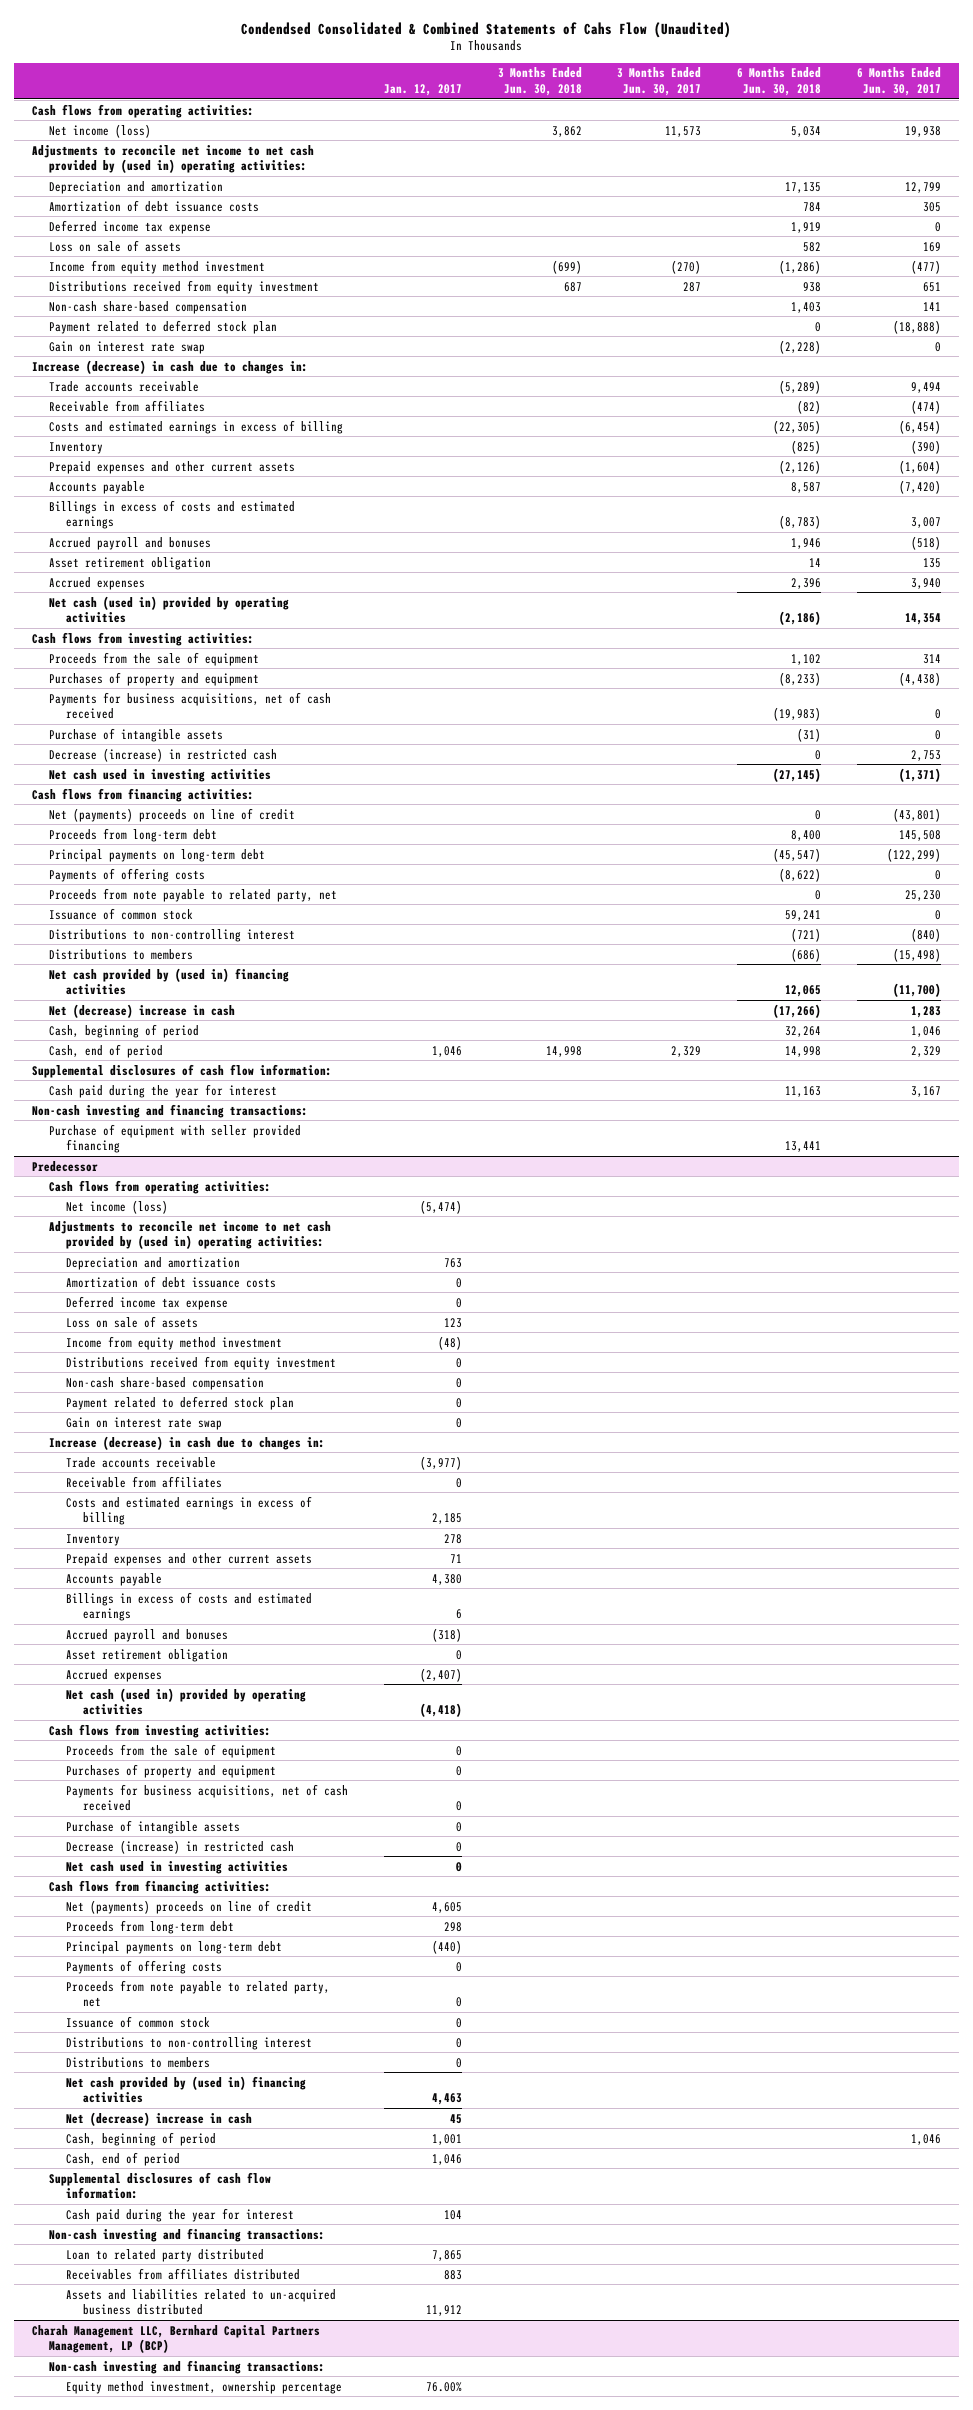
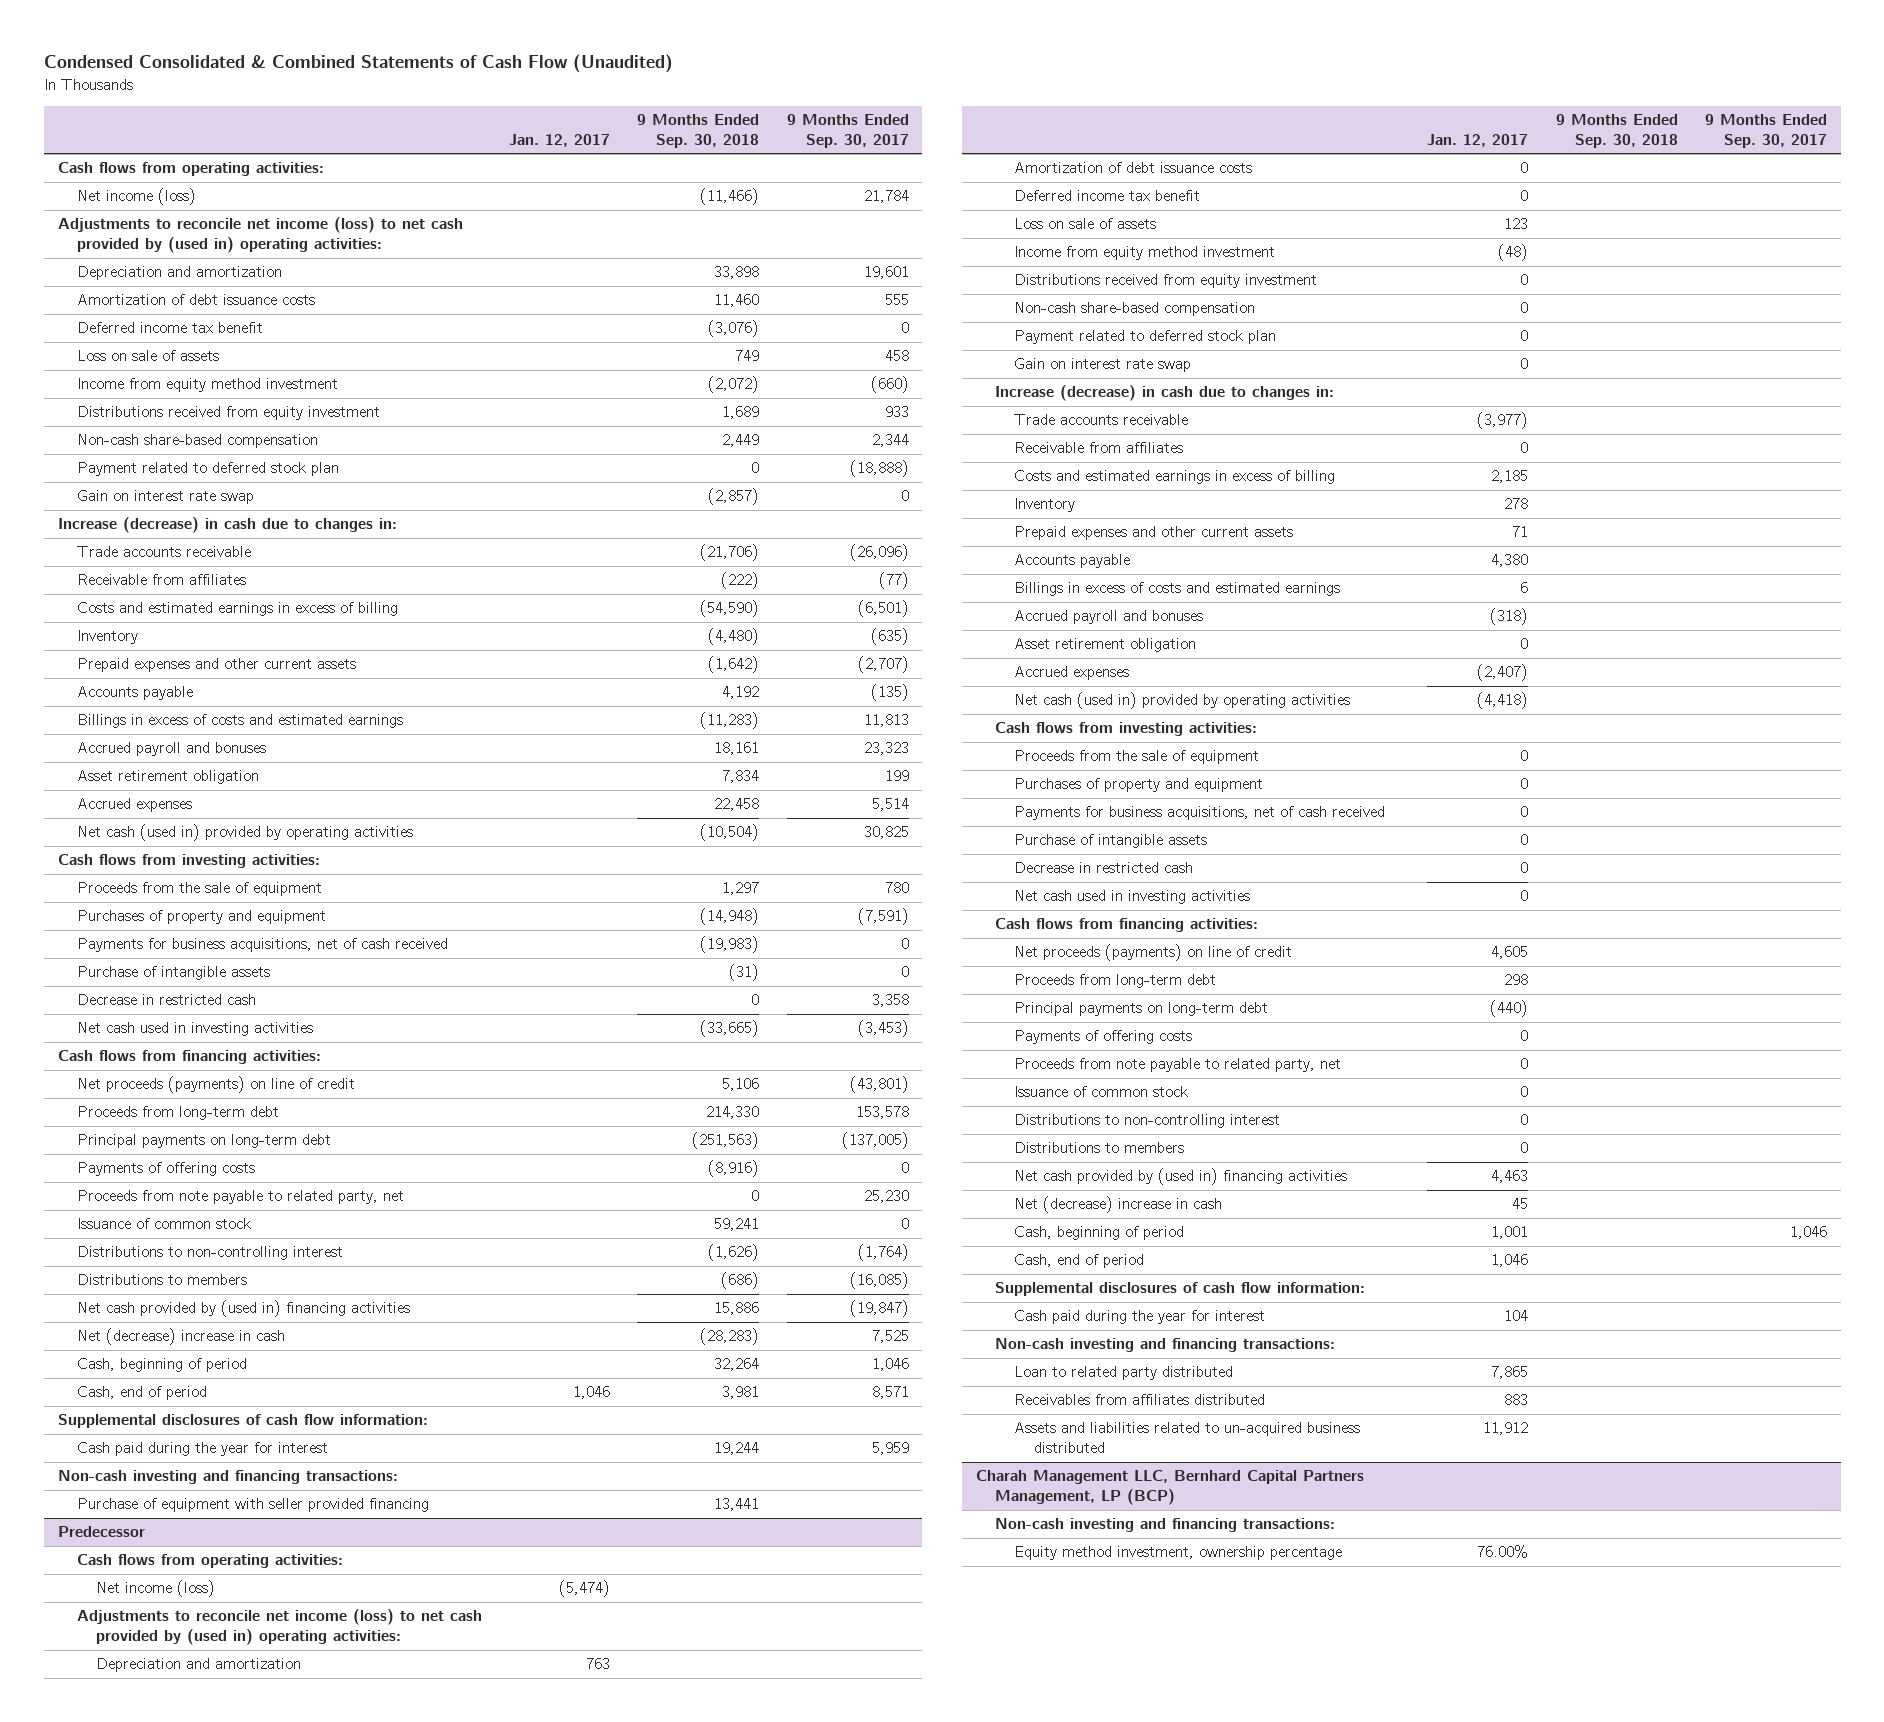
[241,21,732,38] Condendsed Consolidated & Combined Statements of Cahs Flow (Unaudited) -> [43,54,673,74] Condensed Consolidated & Combined Statements of Cash Flow (Unaudited)
[497,67,582,96] 3 Months Ended Jun. 30, 2018 -> none
[617,67,702,96] 3 Months Ended Jun. 30, 2017 -> none
[737,67,822,96] 6 Months Ended Jun. 30, 2018 -> none
[856,67,941,96] 6 Months Ended Jun. 30, 2017 -> none
none -> [637,113,760,148] 9 Months Ended Sep. 30, 2018
none -> [786,113,909,148] 9 Months Ended Sep. 30, 2017
[32,144,315,174] Adjustments to reconcile net income to net cash provided by (used in) operating activities: -> [57,217,463,254] Adjustments to reconcile net income (loss) to net cash provided by (used in) operating activities:
[48,219,211,234] Deferred income tax expense -> [76,322,263,334] Deferred income tax benefit
[48,747,277,762] Decrease (increase) in restricted cash -> [76,994,256,1006] Decrease in restricted cash
[48,807,295,822] Net (payments) proceeds on line of credit -> [76,1076,355,1094] Net proceeds (payments) on line of credit
[48,1220,331,1250] Adjustments to reconcile net income to net cash provided by (used in) operating activities: -> [76,1609,482,1646] Adjustments to reconcile net income (loss) to net cash provided by (used in) operating activities:
[65,1295,228,1310] Deferred income tax expense -> [1014,190,1201,202] Deferred income tax benefit
[65,1839,294,1854] Decrease (increase) in restricted cash -> [1014,862,1194,874] Decrease in restricted cash
[65,1899,312,1914] Net (payments) proceeds on line of credit -> [1014,944,1293,962] Net proceeds (payments) on line of credit

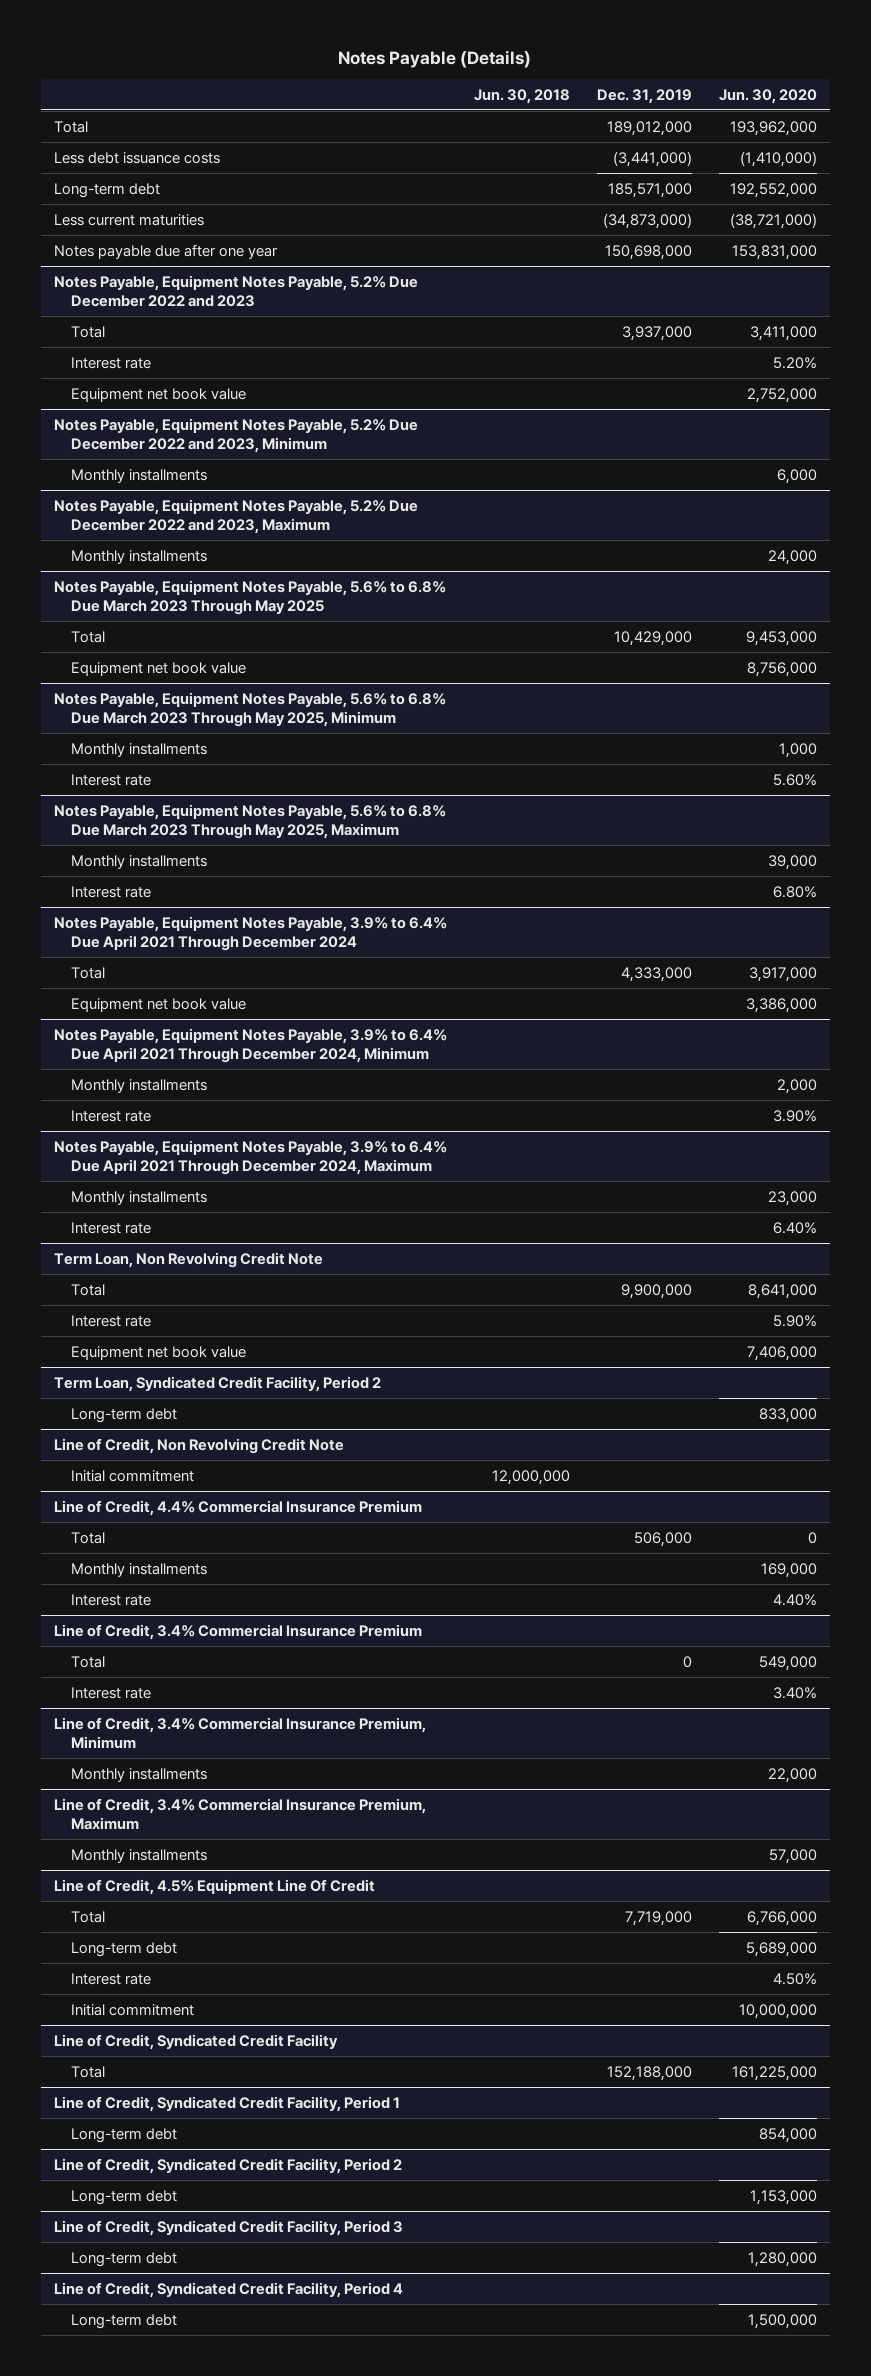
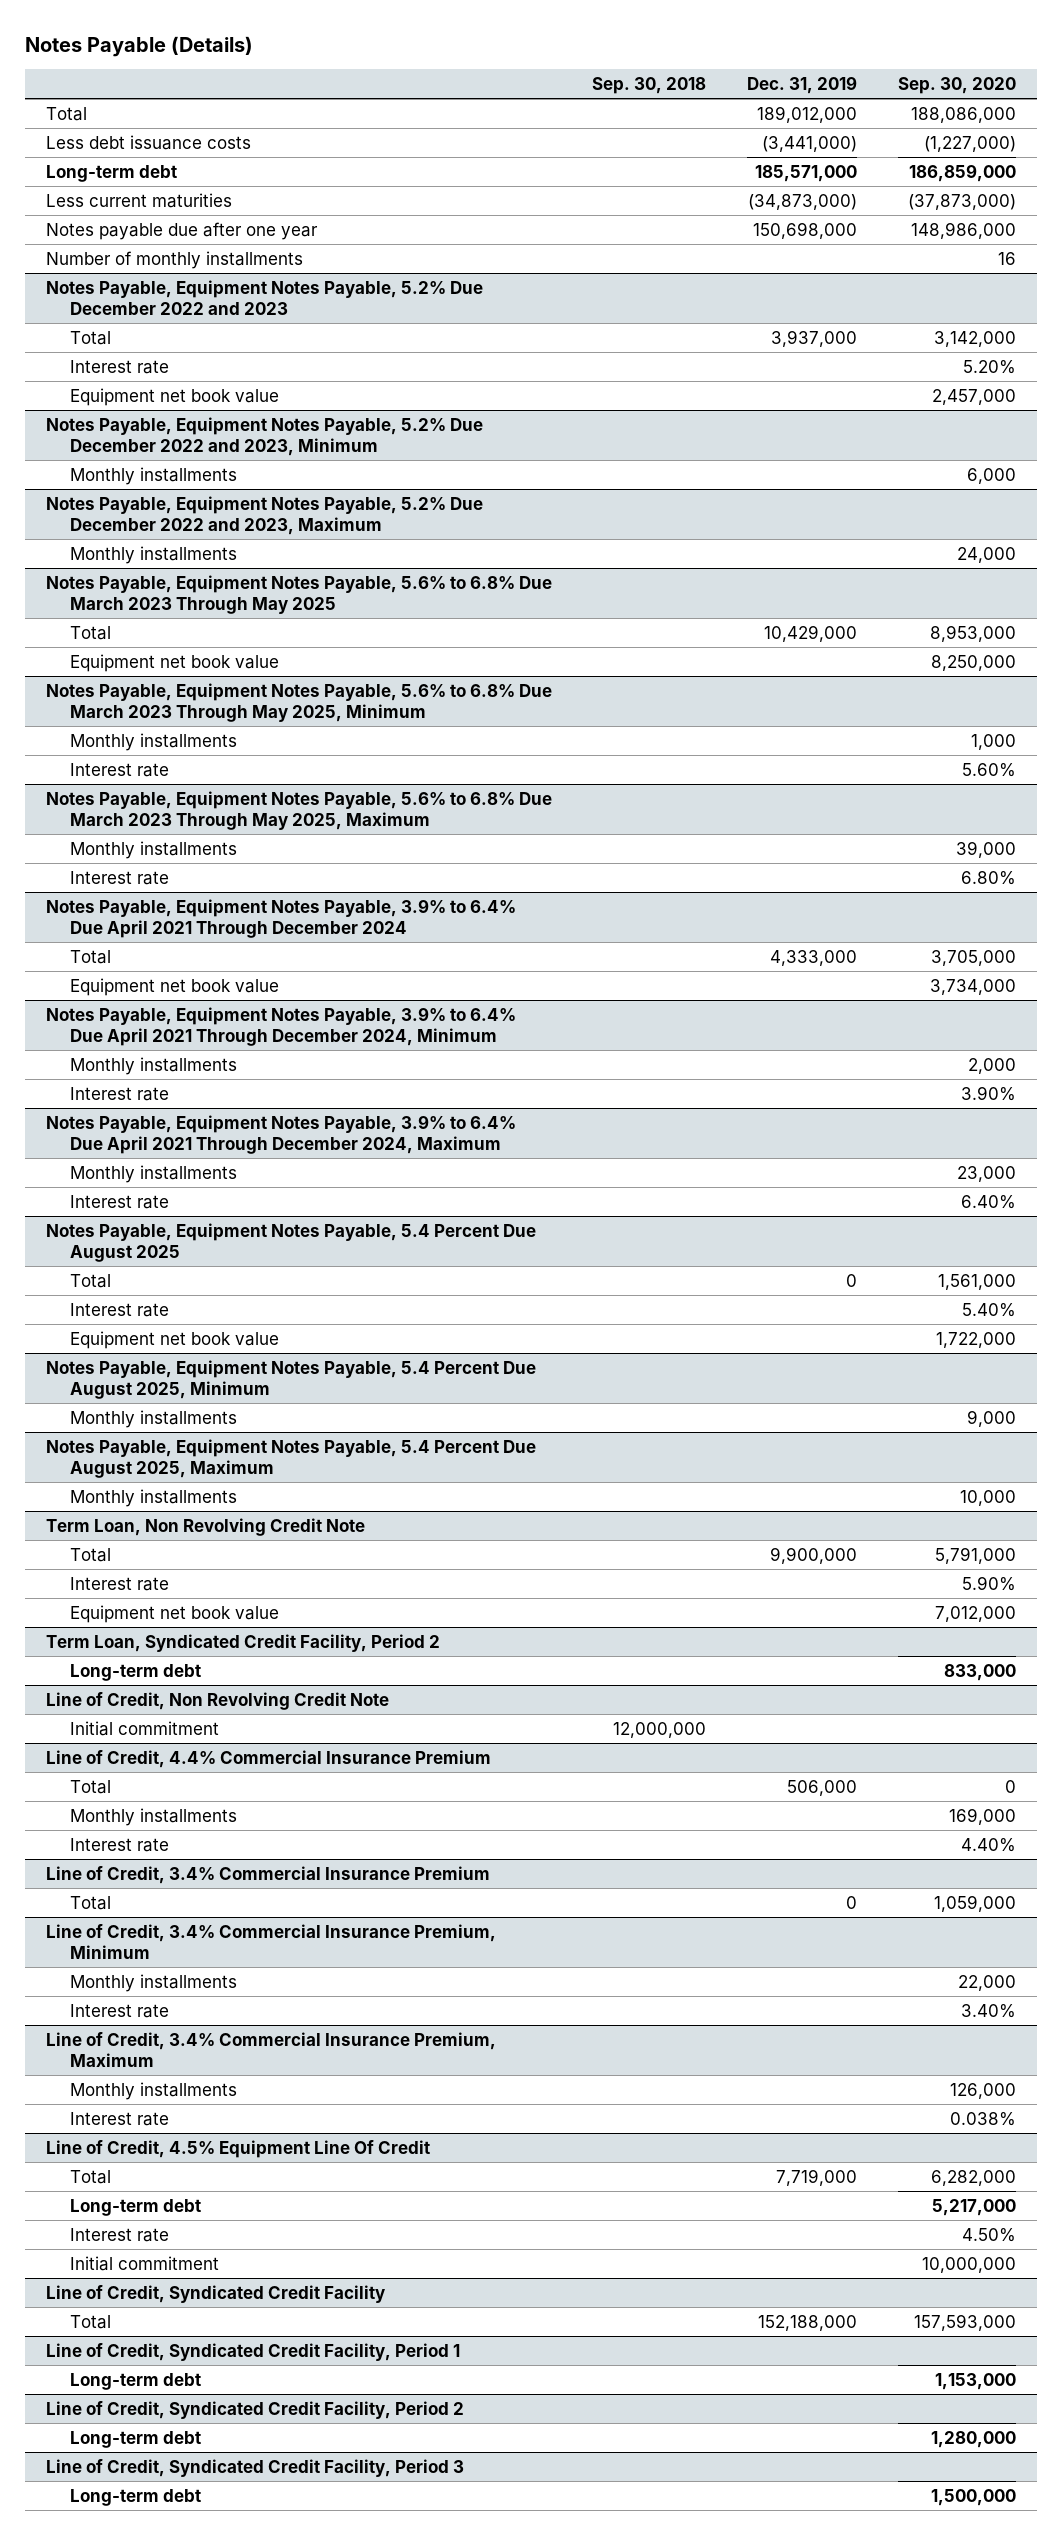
[474,88,571,104] Jun. 30, 2018 -> none
[718,88,817,104] Jun. 30, 2020 -> none
none -> [592,76,707,94] Sep. 30, 2018
none -> [898,76,1017,94] Sep. 30, 2020
none -> [45,251,303,270] Number of monthly installments
none -> [45,1223,536,1262] Notes Payable, Equipment Notes Payable, 5.4 Percent Due August 2025
none -> [70,1274,112,1289] Total
none -> [70,1303,170,1318] Interest rate
none -> [70,1331,280,1350] Equipment net book value
none -> [45,1360,536,1399] Notes Payable, Equipment Notes Payable, 5.4 Percent Due August 2025, Minimum
none -> [70,1410,238,1429] Monthly installments
none -> [45,1439,536,1478] Notes Payable, Equipment Notes Payable, 5.4 Percent Due August 2025, Maximum
none -> [70,1489,238,1508] Monthly installments
[70,1686,151,1699] Interest rate -> none
none -> [70,2004,170,2019] Interest rate
none -> [70,2112,170,2127] Interest rate
[54,2281,404,2298] Line of Credit, Syndicated Credit Facility, Period 4 -> none
[70,2313,177,2329] Long-term debt -> none

